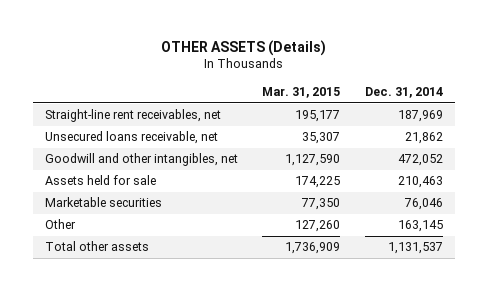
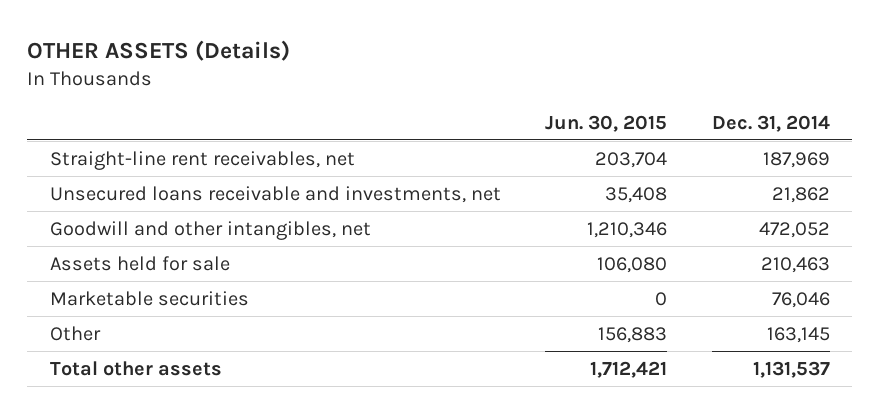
[262,87,341,99] Mar. 31, 2015 -> none
none -> [545,114,668,132] Jun. 30, 2015
[44,131,218,145] Unsecured loans receivable, net -> [49,185,501,203] Unsecured loans receivable and investments, net

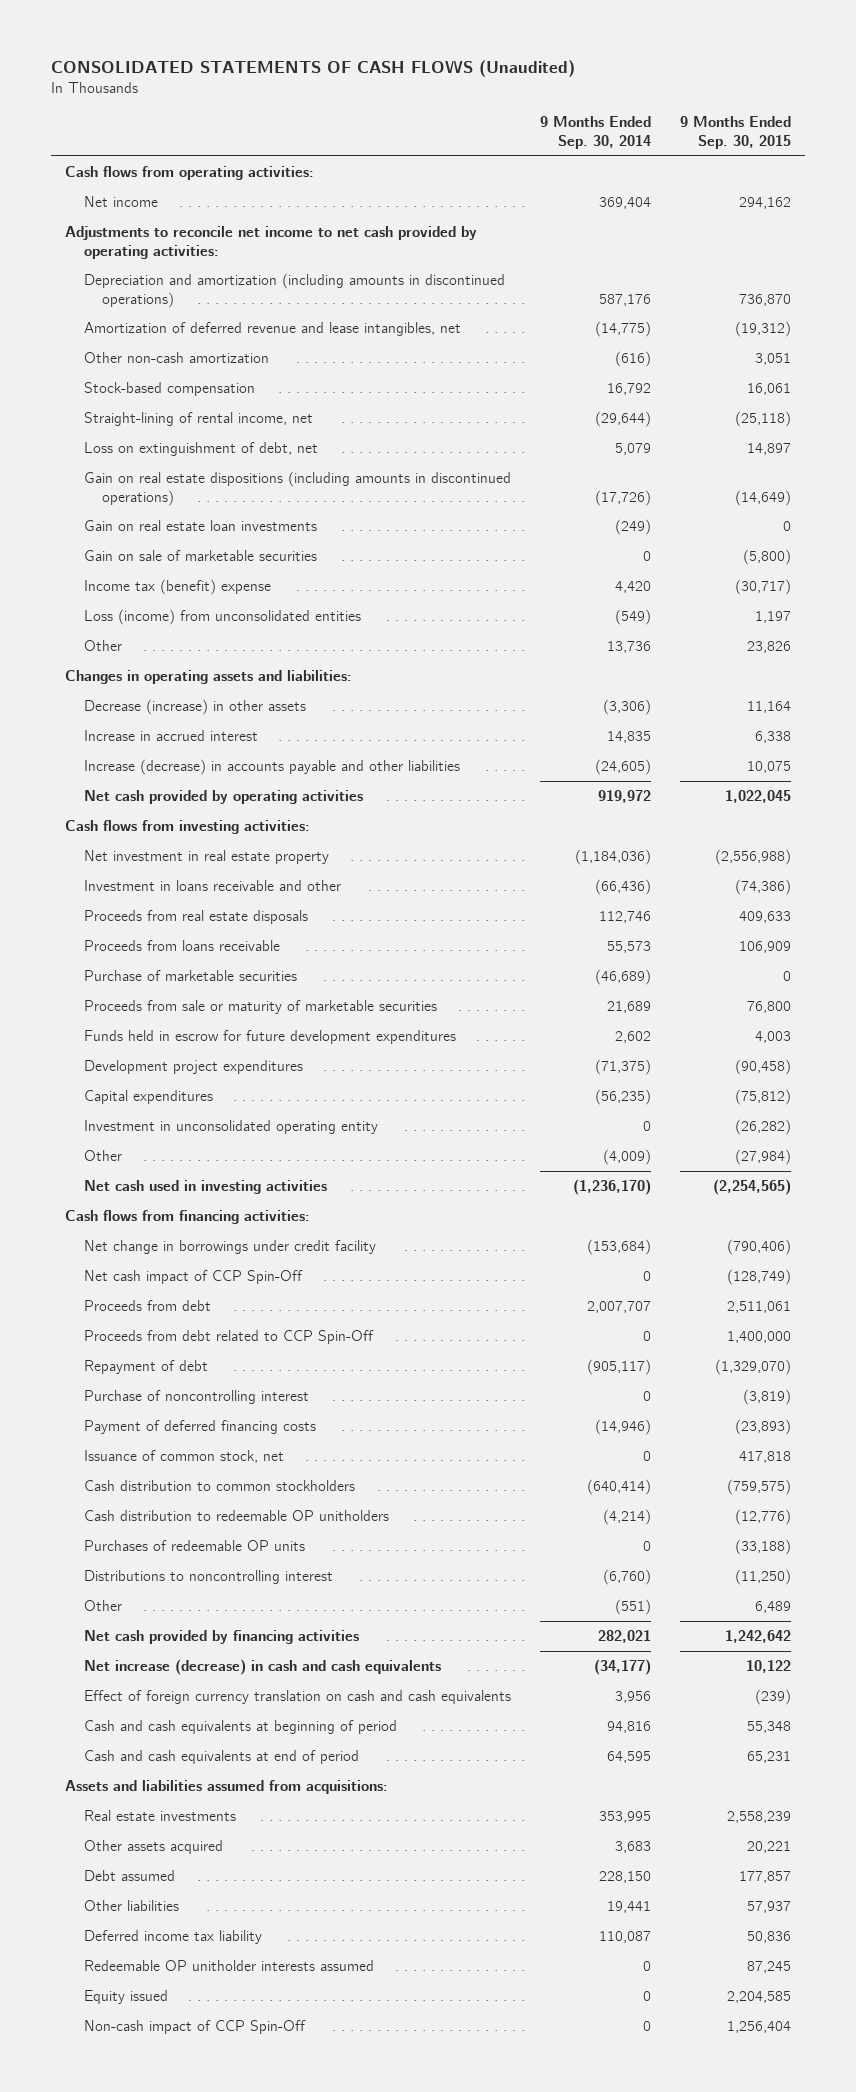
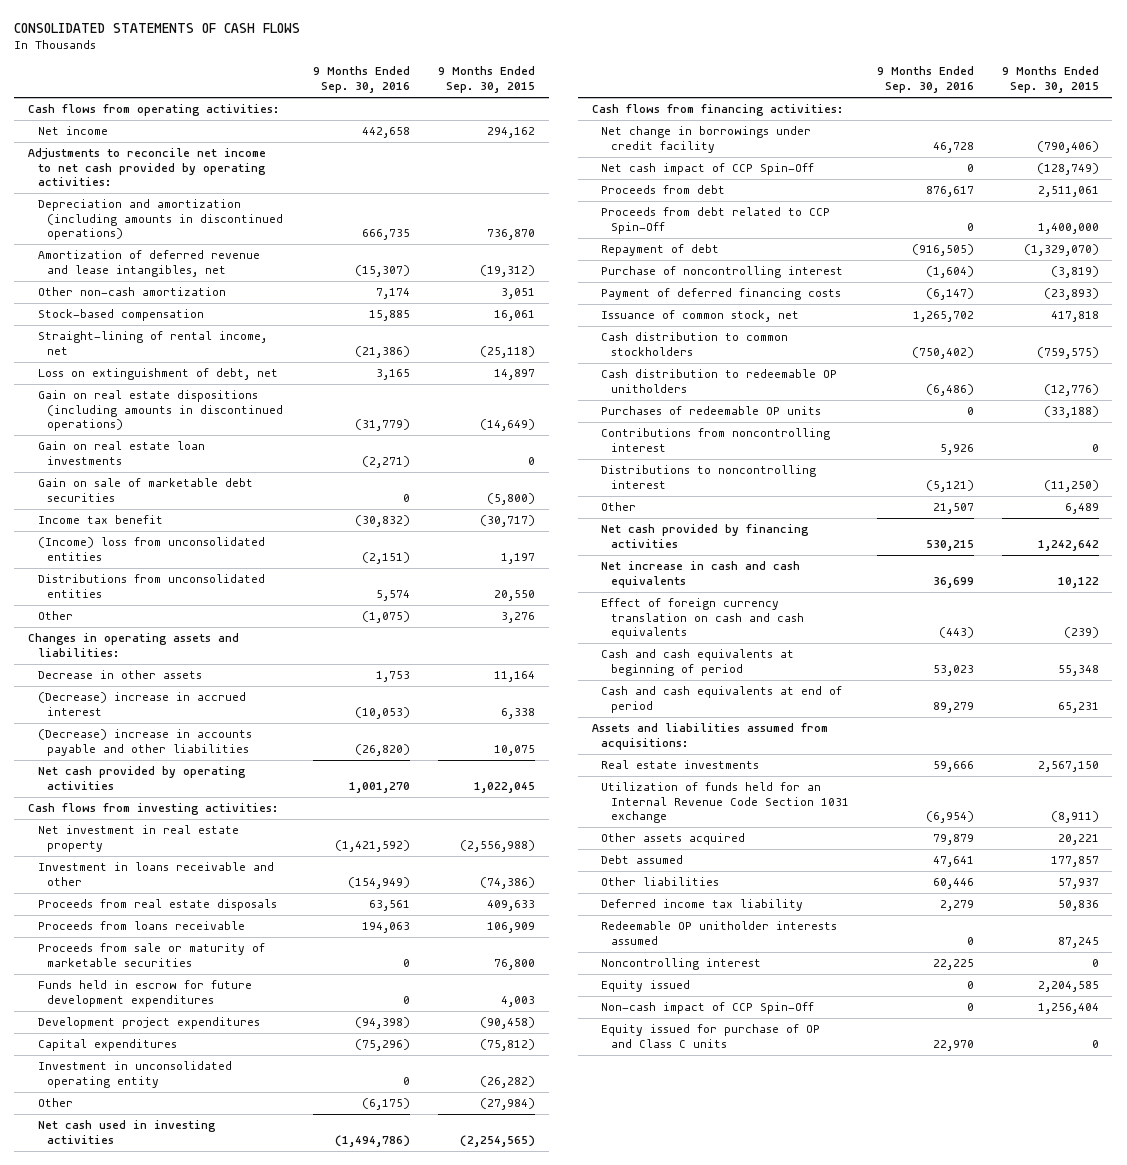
[50,60,575,78] CONSOLIDATED STATEMENTS OF CASH FLOWS (Unaudited) -> [14,22,301,33] CONSOLIDATED STATEMENTS OF CASH FLOWS
[539,116,651,149] 9 Months Ended Sep. 30, 2014 -> none
none -> [313,66,411,94] 9 Months Ended Sep. 30, 2016
[83,549,317,561] Gain on sale of marketable securities -> [37,478,253,502] Gain on sale of marketable debt securities
[83,578,271,595] Income tax (benefit) expense -> [37,515,163,525] Income tax benefit
[83,608,361,625] Loss (income) from unconsolidated entities -> [37,537,265,561] (Income) loss from unconsolidated entities
none -> [37,574,265,598] Distributions from unconsolidated entities
[746,640,791,653] 23,826 -> [500,612,535,624] 3,276
[83,698,306,715] Decrease (increase) in other assets -> [37,670,202,680] Decrease in other assets
[83,729,258,741] Increase in accrued interest -> [37,692,246,716] (Decrease) increase in accrued interest
[83,758,460,775] Increase (decrease) in accounts payable and other liabilities -> [37,729,252,756] (Decrease) increase in accounts payable and other liabilities
[83,969,297,981] Purchase of marketable securities -> none
none -> [601,428,831,452] Contributions from noncontrolling interest
[83,1658,441,1675] Net increase (decrease) in cash and cash equivalents -> [601,561,801,588] Net increase in cash and cash equivalents
[726,1810,791,1823] 2,558,239 -> [1037,761,1099,773] 2,567,150
none -> [601,782,849,824] Utilization of funds held for an Internal Revenue Code Section 1031 exchange
none -> [601,958,762,971] Noncontrolling interest
none -> [601,1024,821,1048] Equity issued for purchase of OP and Class C units

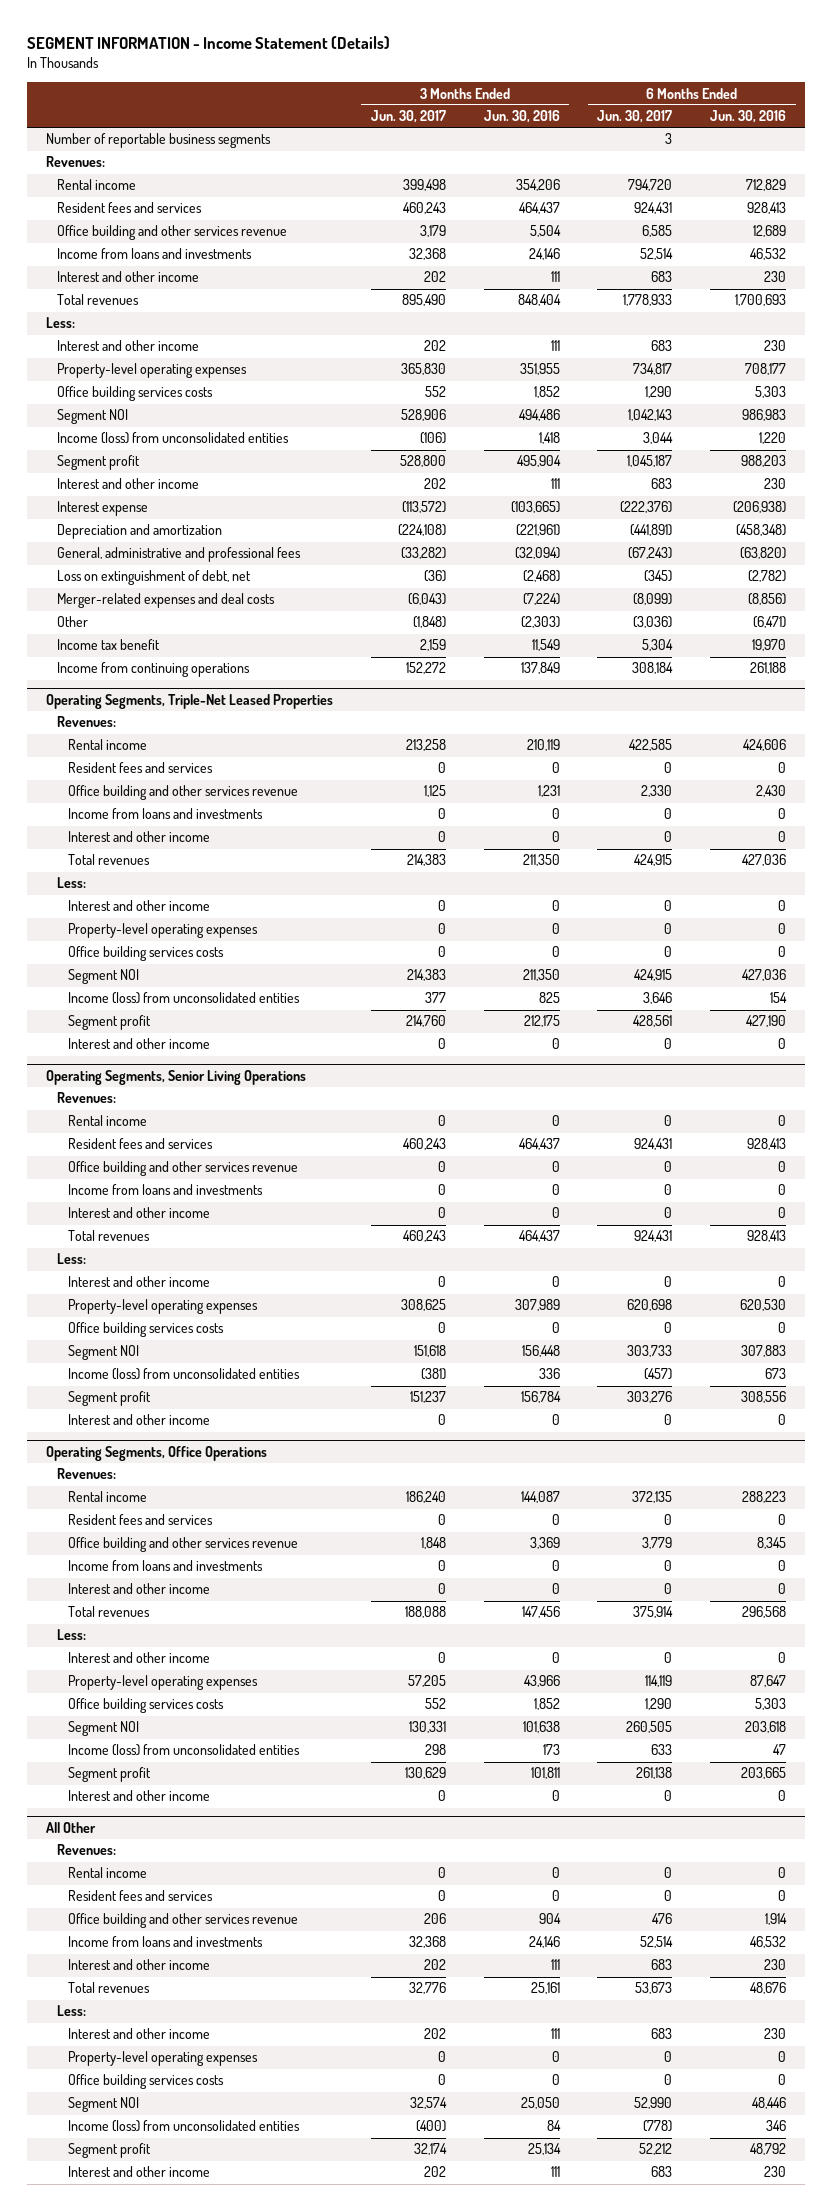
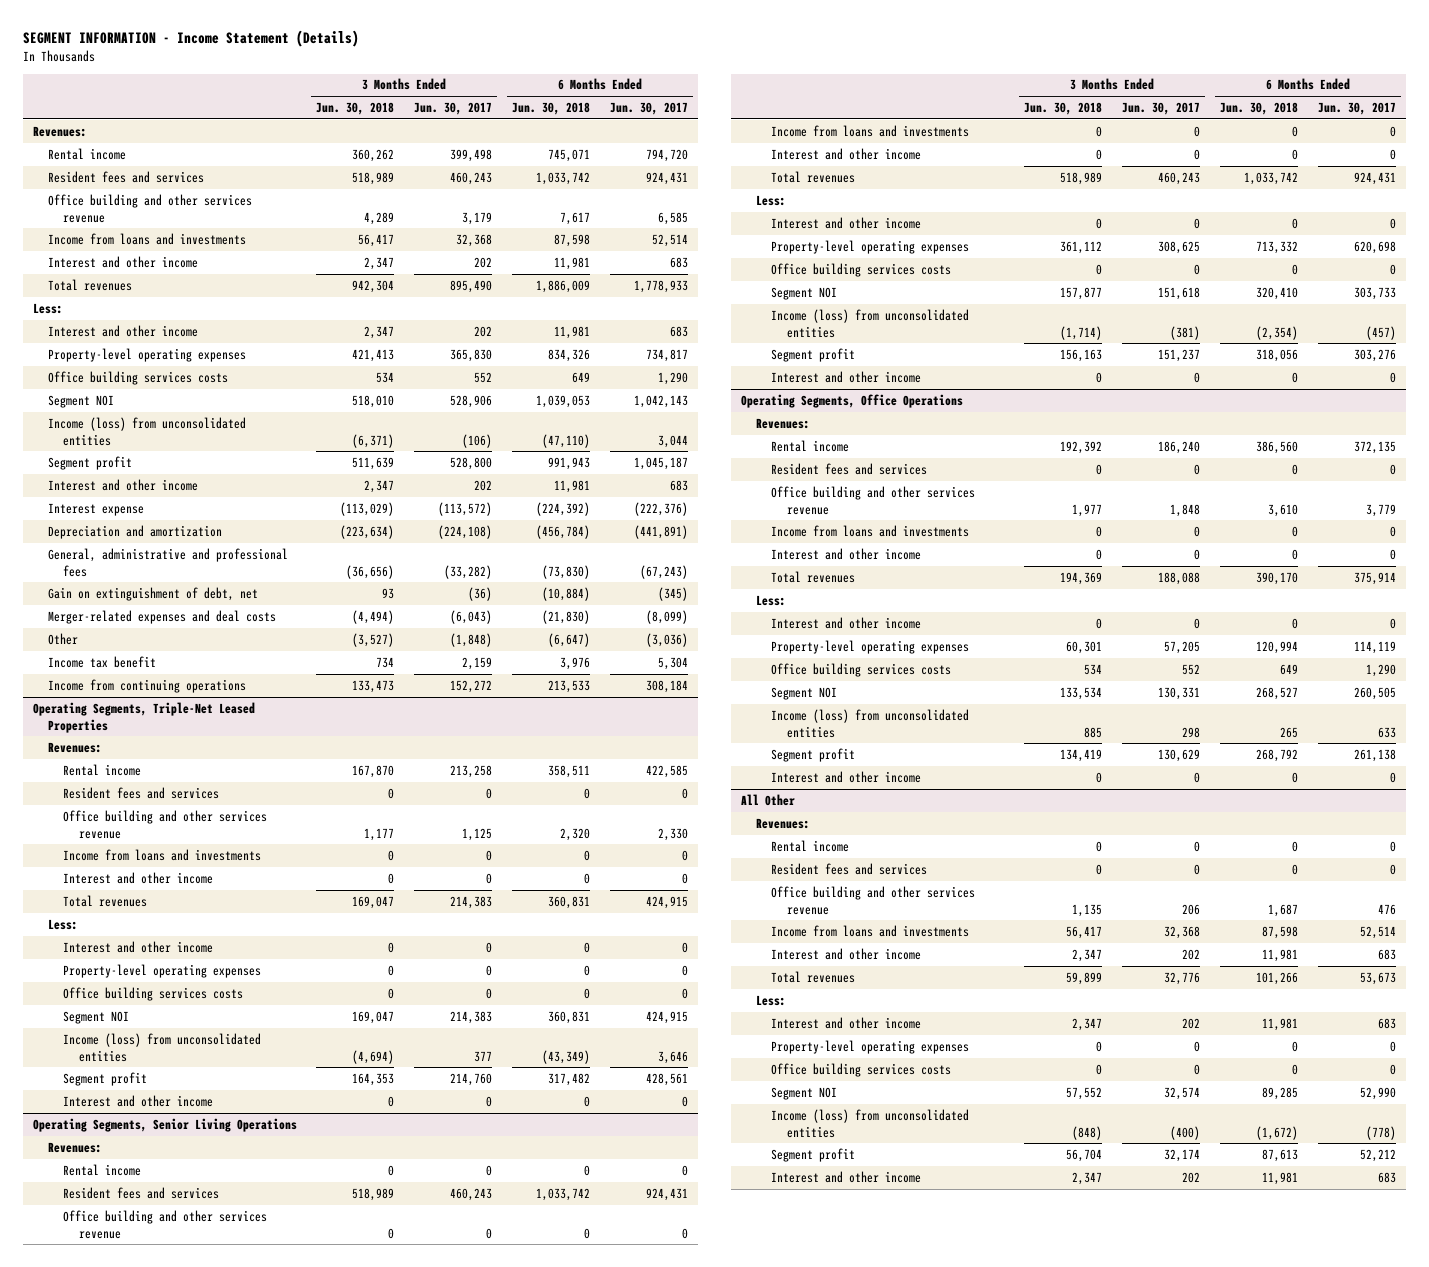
[483,110,560,124] Jun. 30, 2016 -> none
[710,110,787,124] Jun. 30, 2016 -> none
none -> [316,101,395,115] Jun. 30, 2018
none -> [512,101,591,115] Jun. 30, 2018
[45,133,271,149] Number of reportable business segments -> none
[57,570,252,586] Loss on extinguishment of debt, net -> [47,586,258,601] Gain on extinguishment of debt, net

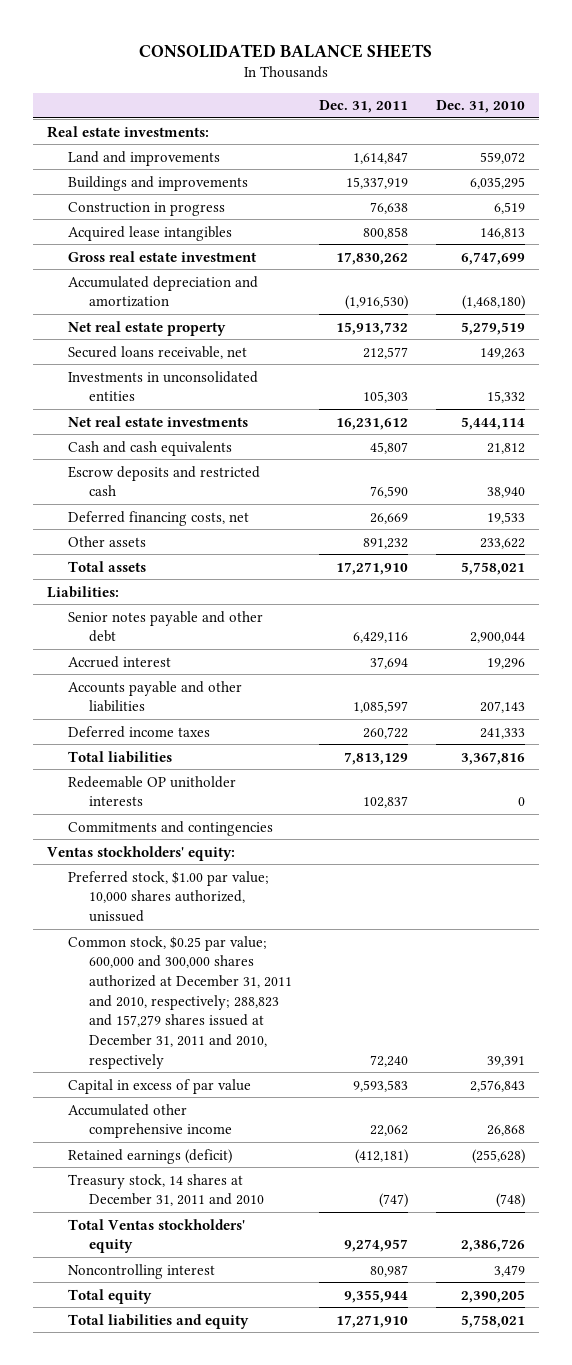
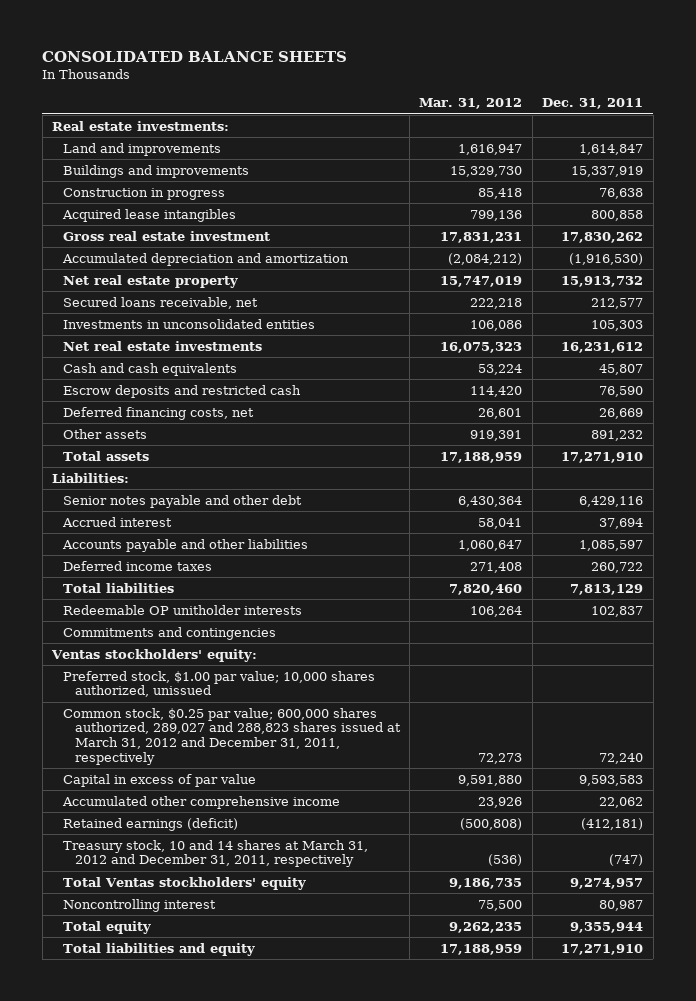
[436,100,526,114] Dec. 31, 2010 -> none
none -> [419,98,523,110] Mar. 31, 2012
[67,935,292,1069] Common stock, $0.25 par value; 600,000 and 300,000 shares authorized at December 31, 2011 and 2010, respectively; 288,823 and 157,279 shares issued at December 31, 2011 and 2010, respectively -> [63,707,401,765] Common stock, $0.25 par value; 600,000 shares authorized, 289,027 and 288,823 shares issued at March 31, 2012 and December 31, 2011, respectively
[67,1173,264,1207] Treasury stock, 14 shares at December 31, 2011 and 2010 -> [63,839,369,868] Treasury stock, 10 and 14 shares at March 31, 2012 and December 31, 2011, respectively

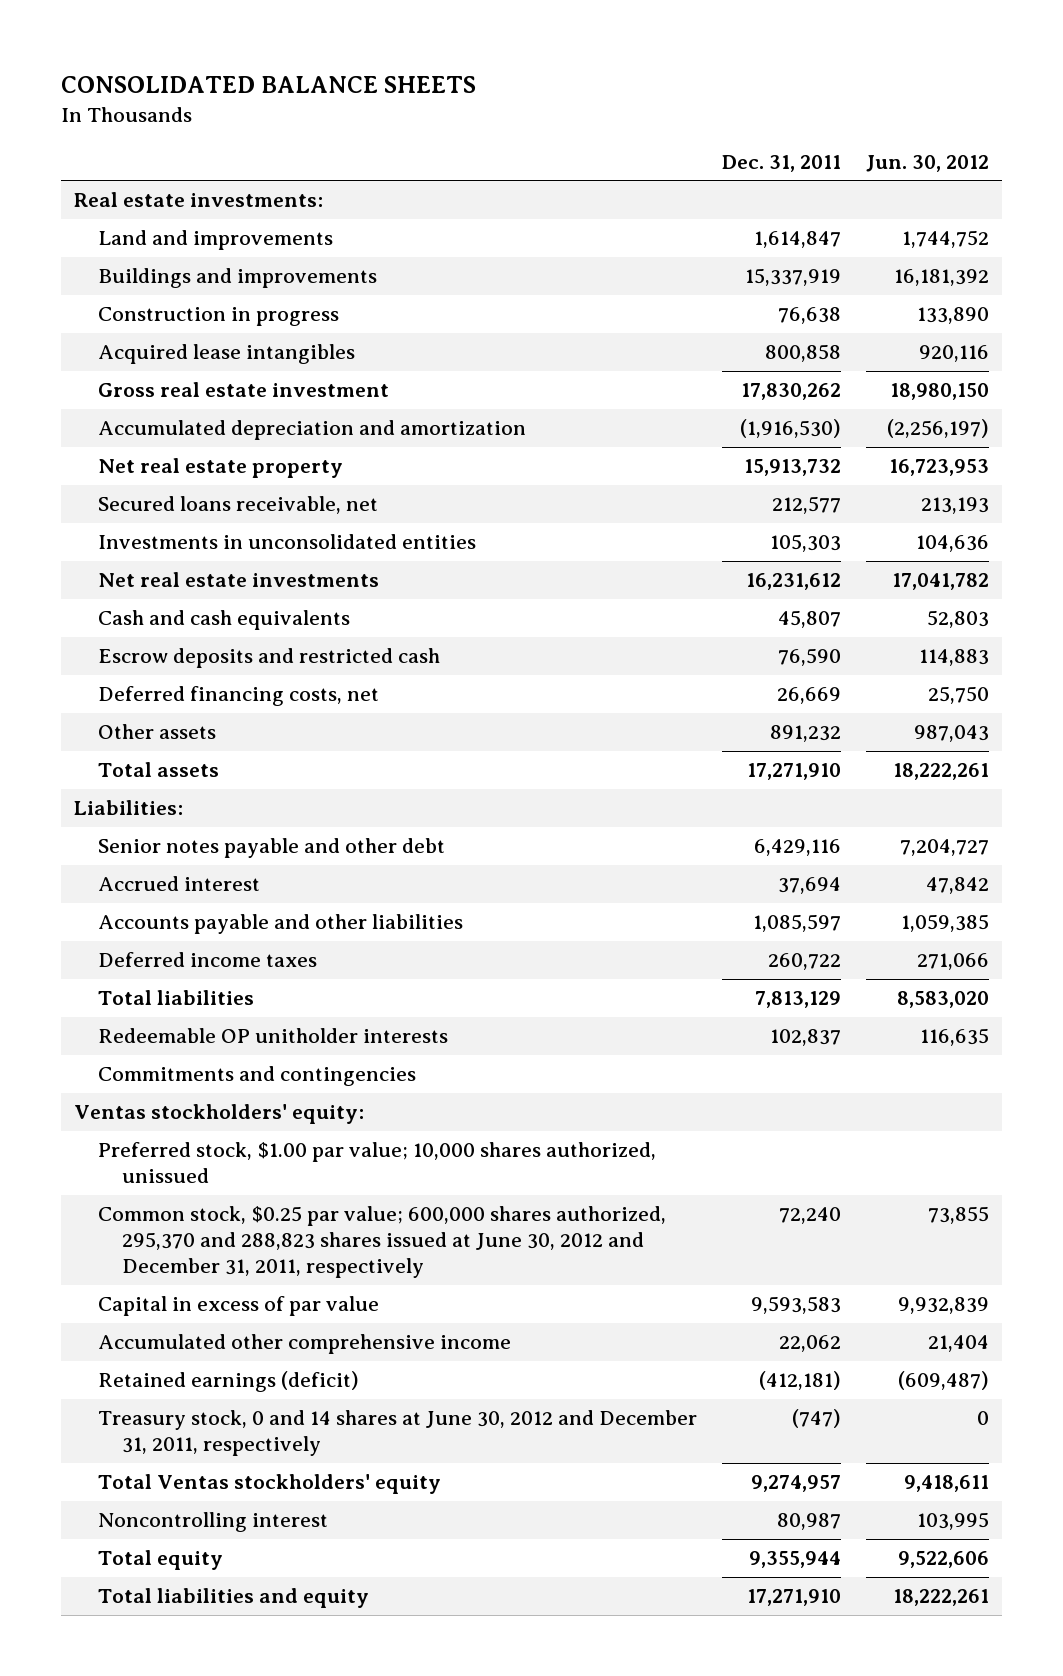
[419,98,523,110] Mar. 31, 2012 -> none
none -> [866,154,990,172] Jun. 30, 2012
[63,707,401,765] Common stock, $0.25 par value; 600,000 shares authorized, 289,027 and 288,823 shares issued at March 31, 2012 and December 31, 2011, respectively -> [97,1206,666,1279] Common stock, $0.25 par value; 600,000 shares authorized, 295,370 and 288,823 shares issued at June 30, 2012 and December 31, 2011, respectively
[63,839,369,868] Treasury stock, 10 and 14 shares at March 31, 2012 and December 31, 2011, respectively -> [97,1410,697,1457] Treasury stock, 0 and 14 shares at June 30, 2012 and December 31, 2011, respectively

